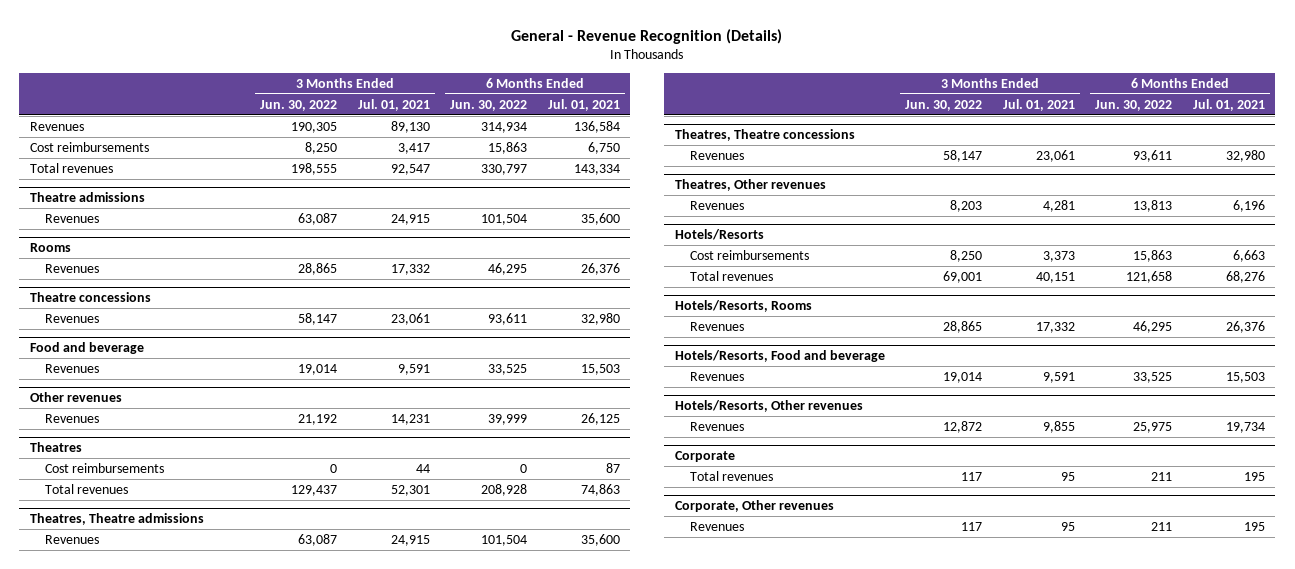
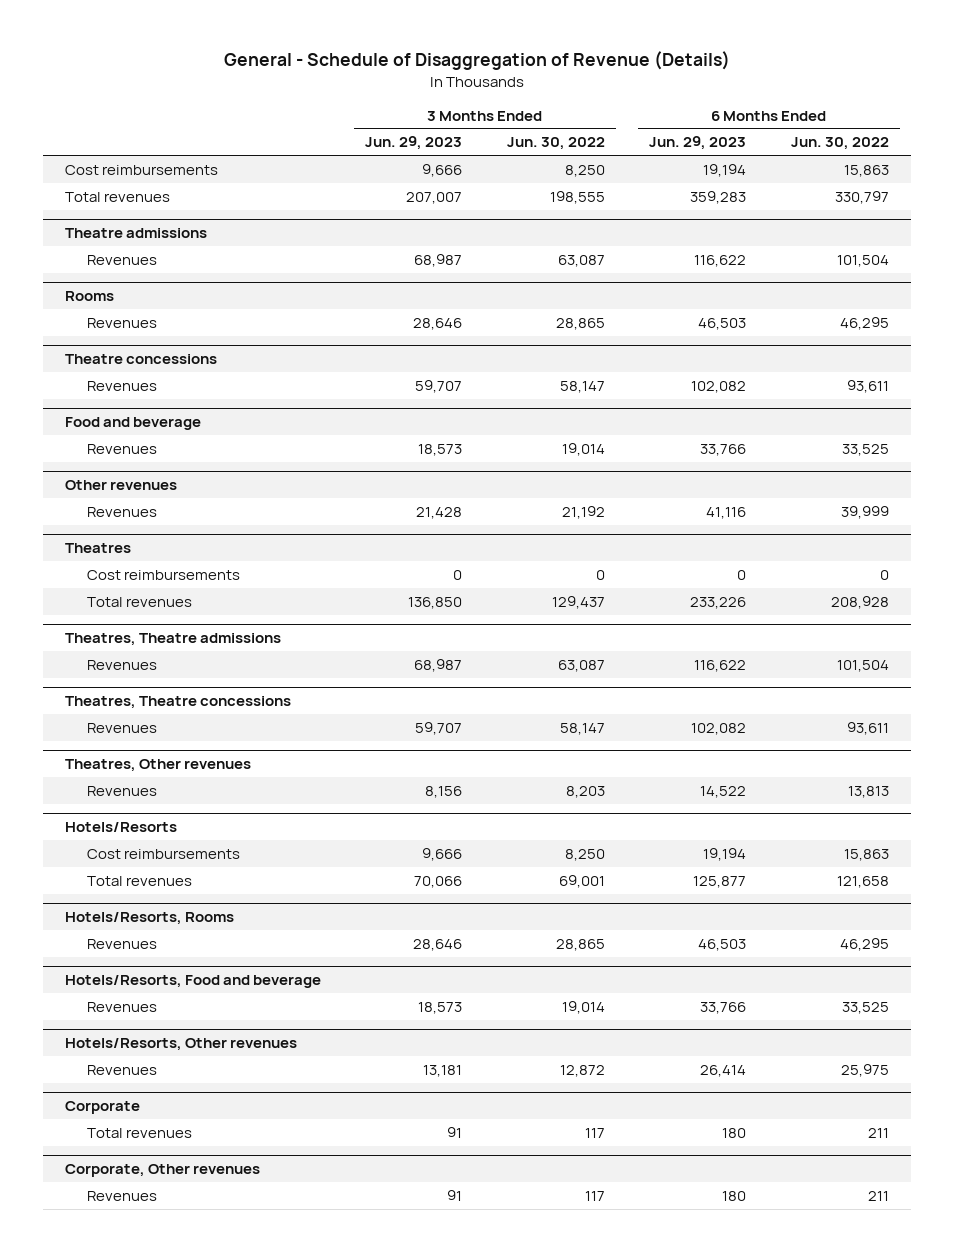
[511,28,783,44] General - Revenue Recognition (Details) -> [223,51,730,71] General - Schedule of Disaggregation of Revenue (Details)
[357,98,430,111] Jul. 01, 2021 -> none
[547,98,620,111] Jul. 01, 2021 -> none
none -> [365,136,463,151] Jun. 29, 2023
none -> [649,136,747,151] Jun. 29, 2023
[29,122,84,132] Revenues -> none

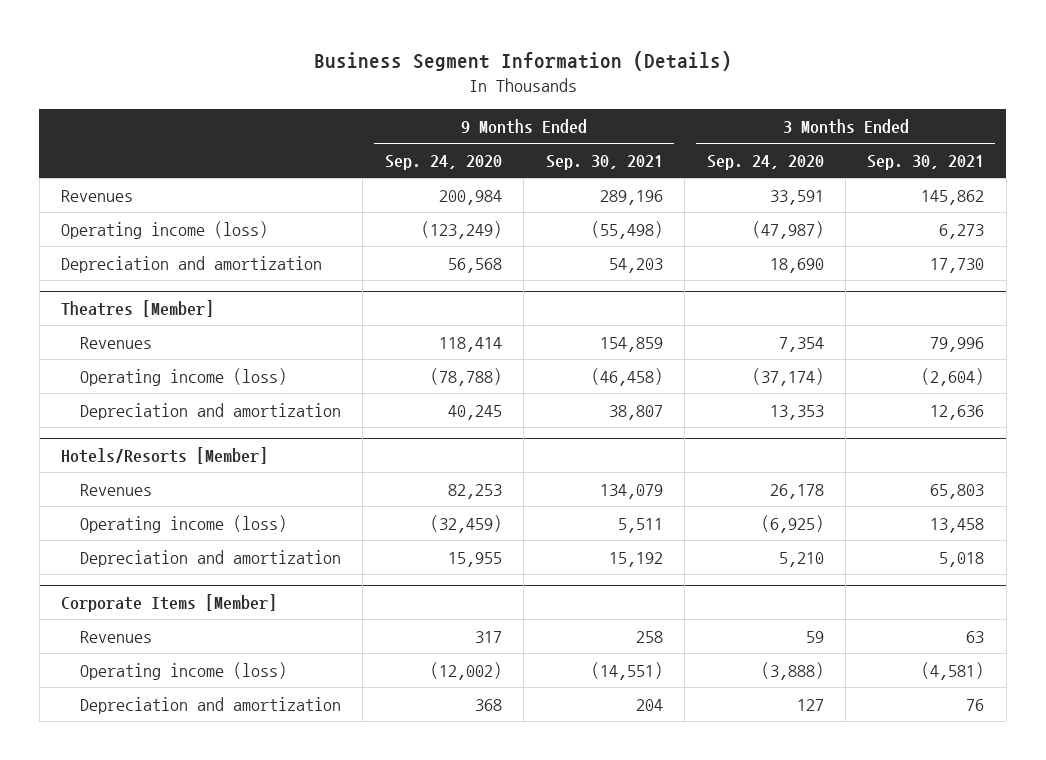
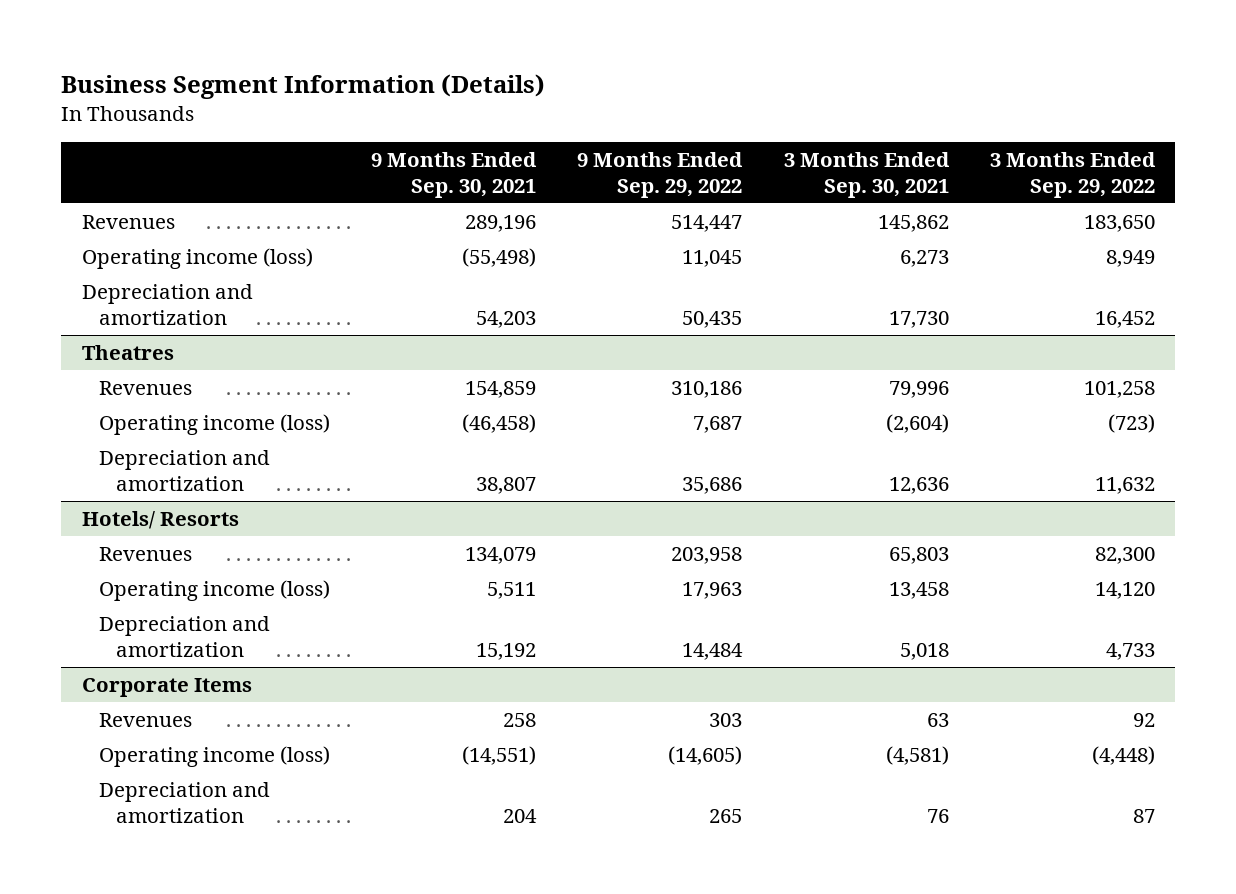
[384,155,502,171] Sep. 24, 2020 -> none
[706,155,824,171] Sep. 24, 2020 -> none
none -> [577,151,744,198] 9 Months Ended Sep. 29, 2022
none -> [989,151,1156,198] 3 Months Ended Sep. 29, 2022
[61,300,215,318] Theatres [Member] -> [81,345,174,361] Theatres
[61,447,269,465] Hotels/Resorts [Member] -> [81,511,239,530] Hotels/ Resorts
[61,594,278,613] Corporate Items [Member] -> [81,678,252,698] Corporate Items

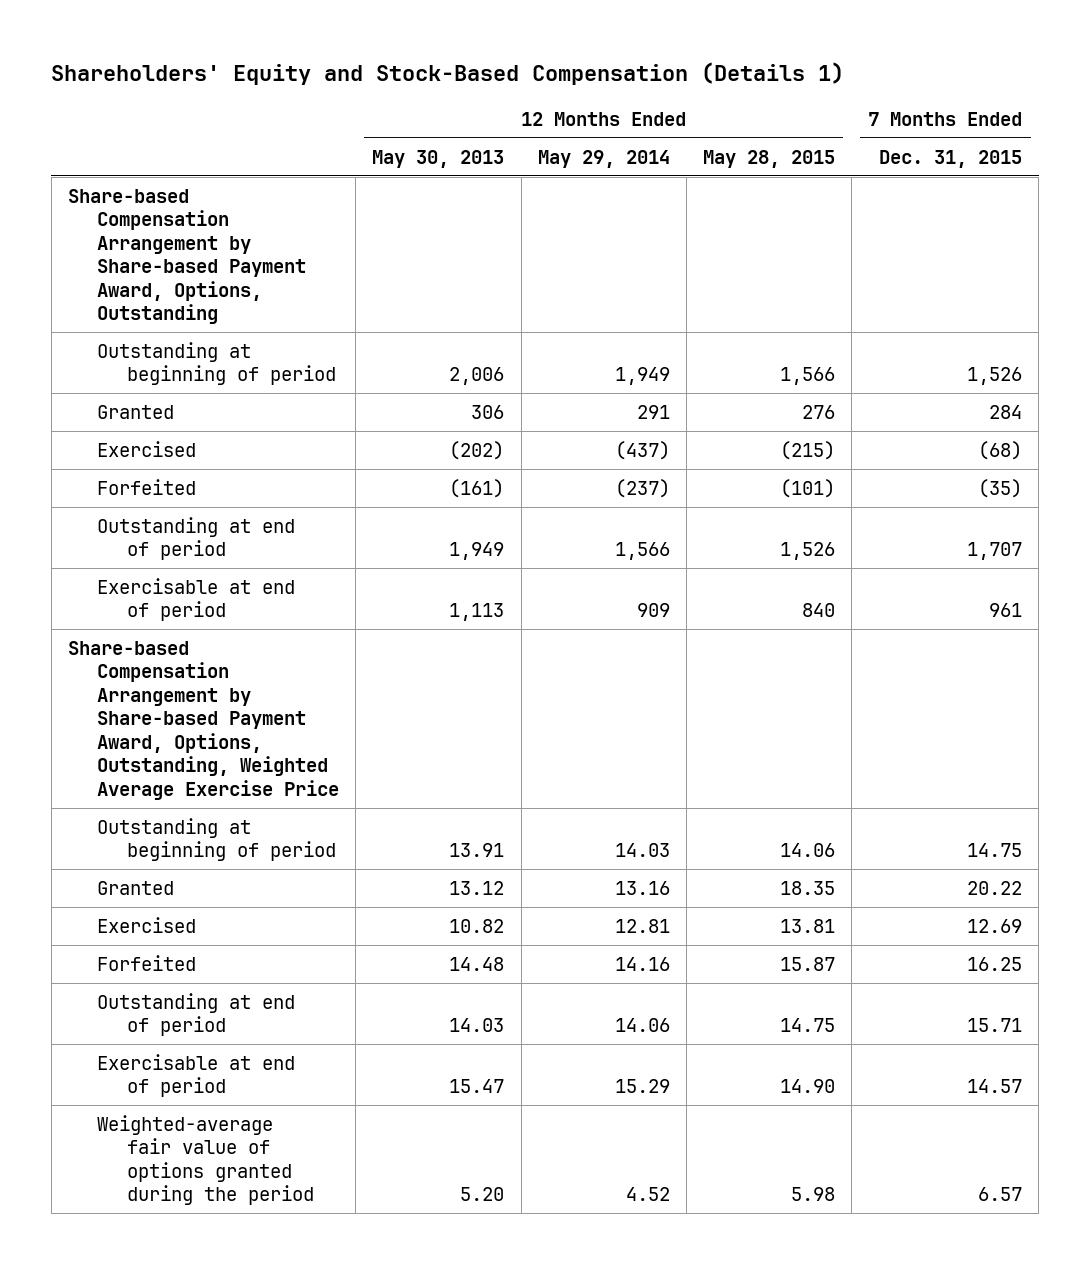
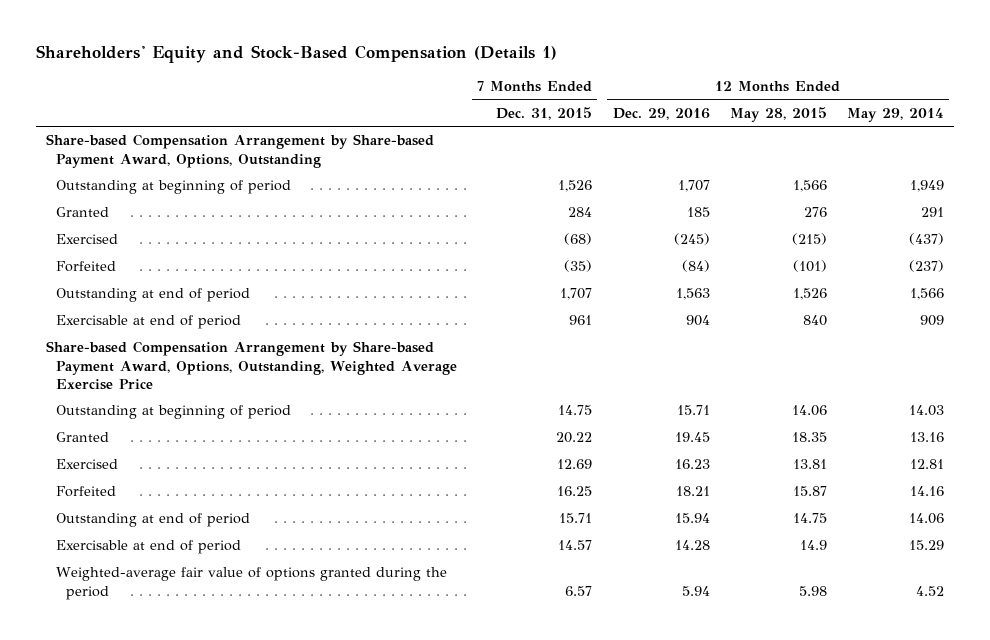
[372,149,505,168] May 30, 2013 -> none
none -> [612,108,710,121] Dec. 29, 2016
[779,1079,835,1094] 14.90 -> [799,540,827,551] 14.9

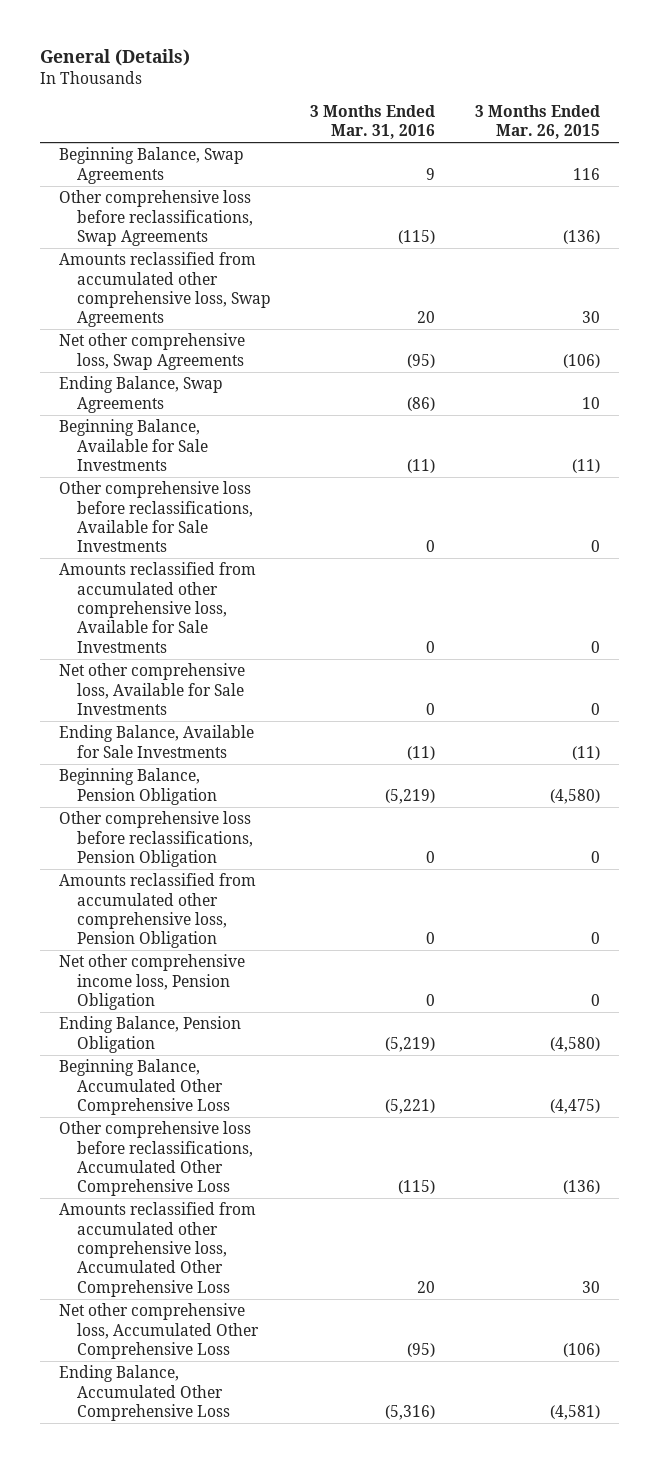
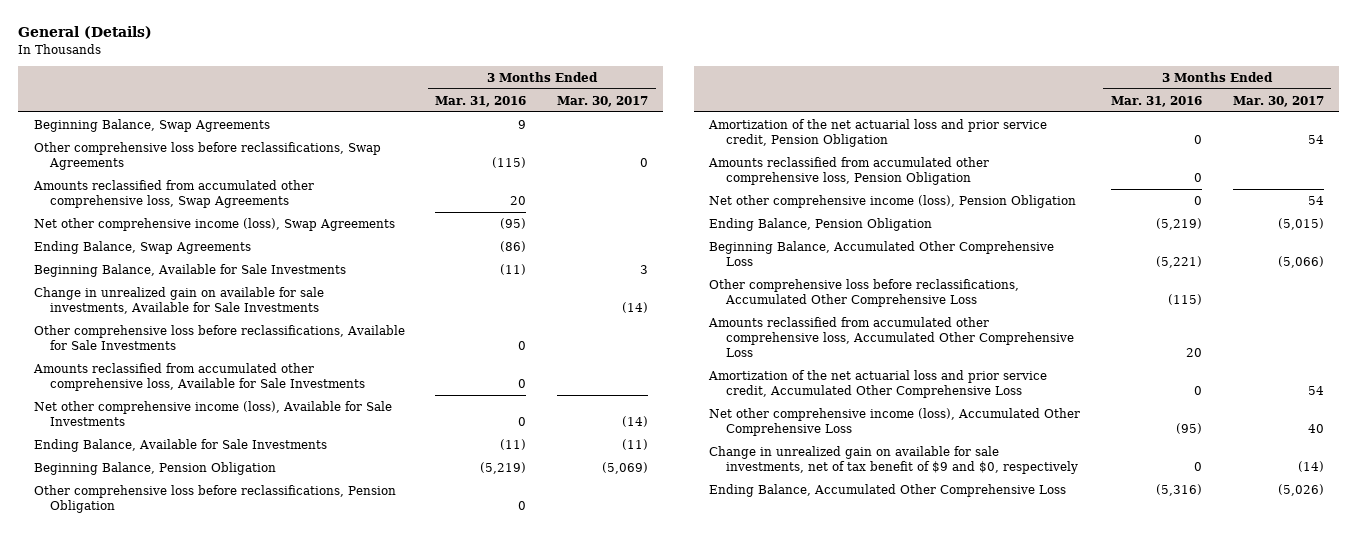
[474,104,600,139] 3 Months Ended Mar. 26, 2015 -> none
none -> [557,95,649,107] Mar. 30, 2017
[59,333,246,370] Net other comprehensive loss, Swap Agreements -> [33,217,395,231] Net other comprehensive income (loss), Swap Agreements
none -> [33,286,324,314] Change in unrealized gain on available for sale investments, Available for Sale Investments
[59,663,246,715] Net other comprehensive loss, Available for Sale Investments -> [33,400,392,426] Net other comprehensive income (loss), Available for Sale Investments
none -> [708,118,1048,147] Amortization of the net actuarial loss and prior service credit, Pension Obligation
[59,954,246,1010] Net other comprehensive income loss, Pension Obligation -> [709,194,1077,208] Net other comprehensive income (loss), Pension Obligation
none -> [708,369,1048,398] Amortization of the net actuarial loss and prior service credit, Accumulated Other Comprehensive Loss
[59,1303,259,1359] Net other comprehensive loss, Accumulated Other Comprehensive Loss -> [709,407,1081,436] Net other comprehensive income (loss), Accumulated Other Comprehensive Loss
none -> [709,445,1078,474] Change in unrealized gain on available for sale investments, net of tax benefit of $9 and $0, respectively

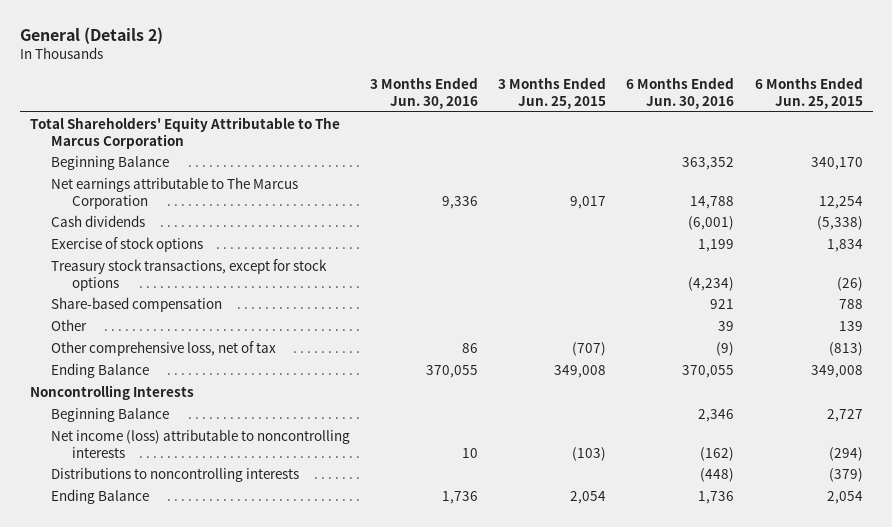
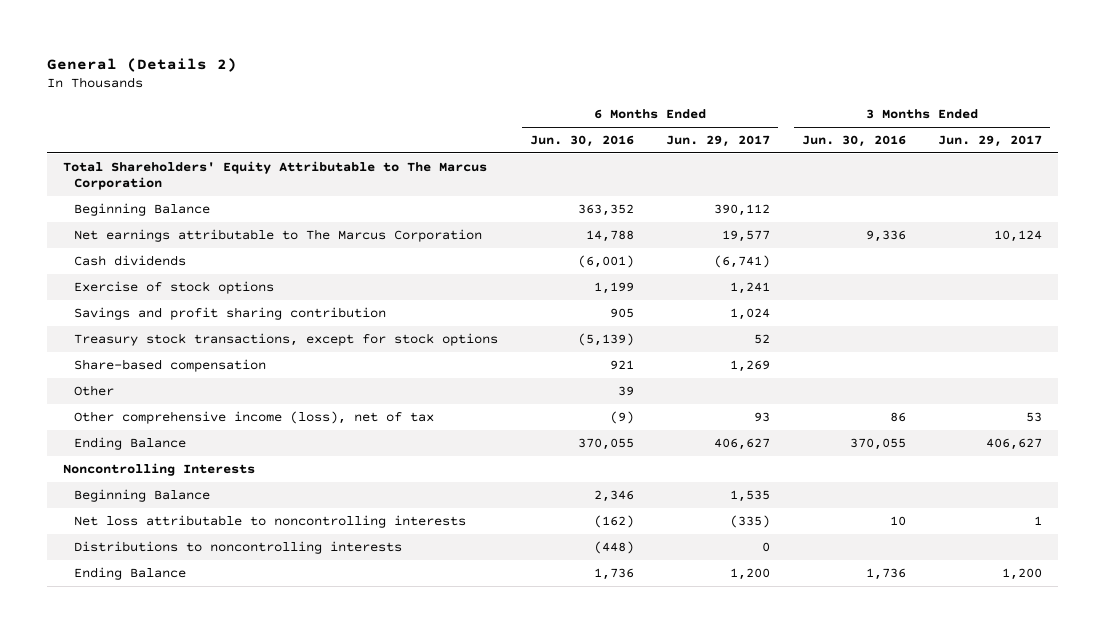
[498,77,607,109] 3 Months Ended Jun. 25, 2015 -> none
[754,77,863,109] 6 Months Ended Jun. 25, 2015 -> none
none -> [665,135,770,148] Jun. 29, 2017
none -> [937,135,1042,148] Jun. 29, 2017
none -> [73,306,386,320] Savings and profit sharing contribution
[688,276,735,291] (4,234) -> [577,332,634,346] (5,139)
[50,341,276,357] Other comprehensive loss, net of tax -> [73,410,434,424] Other comprehensive income (loss), net of tax
[50,429,350,458] Net income (loss) attributable to noncontrolling interests -> [73,514,466,528] Net loss attributable to noncontrolling interests

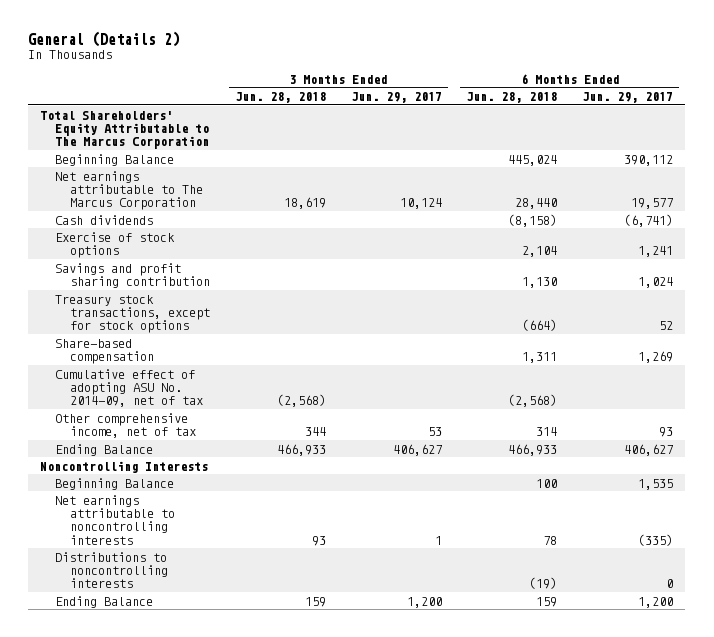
[529,135,634,148] Jun. 30, 2016 -> none
[801,135,906,148] Jun. 30, 2016 -> none
none -> [235,91,327,103] Jun. 28, 2018
none -> [466,91,558,103] Jun. 28, 2018
[73,384,114,396] Other -> none
none -> [55,368,204,408] Cumulative effect of adopting ASU No. 2014-09, net of tax
[73,410,434,424] Other comprehensive income (loss), net of tax -> [55,412,197,438] Other comprehensive income, net of tax
[73,514,466,528] Net loss attributable to noncontrolling interests -> [55,494,176,545] Net earnings attributable to noncontrolling interests

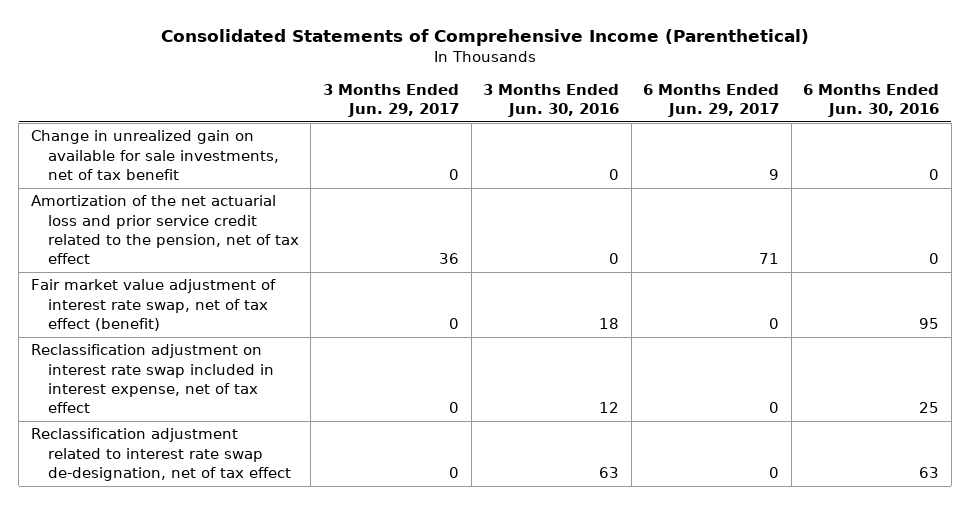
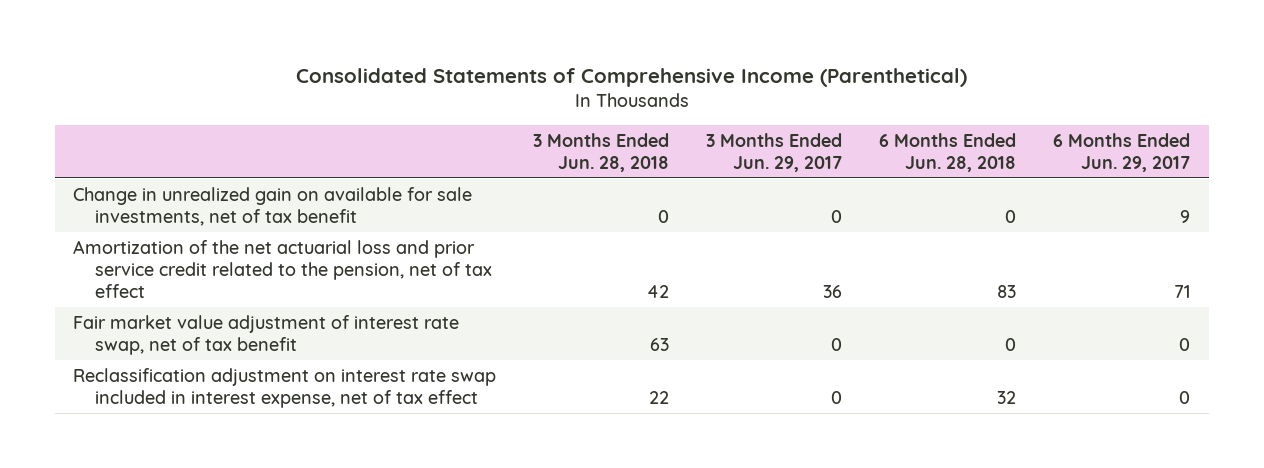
[483,83,620,118] 3 Months Ended Jun. 30, 2016 -> none
[803,83,940,118] 6 Months Ended Jun. 30, 2016 -> none
none -> [533,132,670,173] 3 Months Ended Jun. 28, 2018
none -> [879,132,1017,173] 6 Months Ended Jun. 28, 2018
[30,279,276,331] Fair market value adjustment of interest rate swap, net of tax effect (benefit) -> [73,314,460,356] Fair market value adjustment of interest rate swap, net of tax benefit
[30,428,291,481] Reclassification adjustment related to interest rate swap de-designation, net of tax effect -> none

